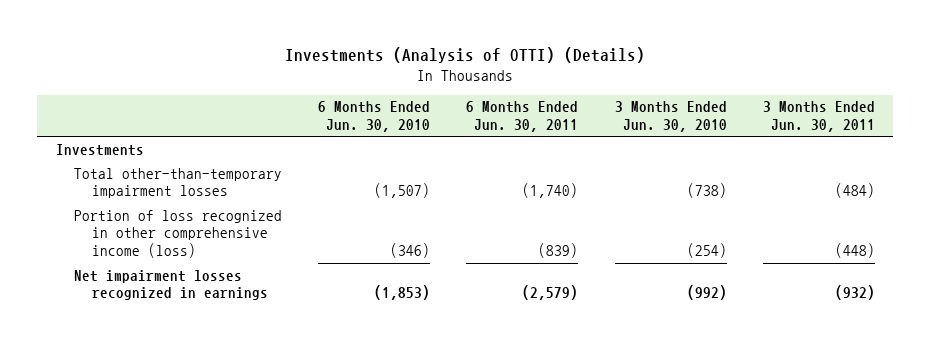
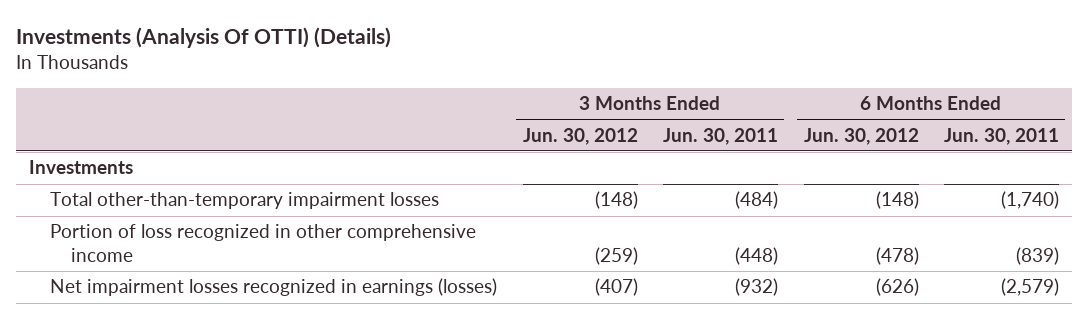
[285,47,646,64] Investments (Analysis of OTTI) (Details) -> [15,27,391,49] Investments (Analysis Of OTTI) (Details)
[318,101,431,133] 6 Months Ended Jun. 30, 2010 -> none
[614,101,727,133] 3 Months Ended Jun. 30, 2010 -> none
none -> [522,127,638,145] Jun. 30, 2012
none -> [803,127,919,145] Jun. 30, 2012
[73,209,282,259] Portion of loss recognized in other comprehensive income (loss) -> [50,224,477,262] Portion of loss recognized in other comprehensive income
[73,269,268,301] Net impairment losses recognized in earnings -> [50,278,498,297] Net impairment losses recognized in earnings (losses)

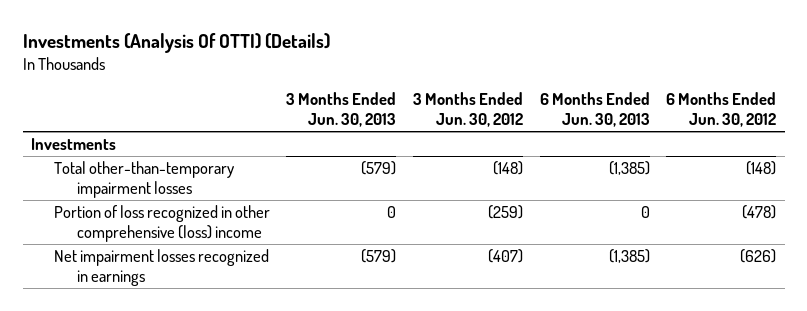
[663,127,779,145] Jun. 30, 2011 -> none
[944,127,1060,145] Jun. 30, 2011 -> none
none -> [286,91,397,128] 3 Months Ended Jun. 30, 2013
none -> [539,91,650,128] 6 Months Ended Jun. 30, 2013
[50,224,477,262] Portion of loss recognized in other comprehensive income -> [53,205,270,243] Portion of loss recognized in other comprehensive (loss) income
[50,278,498,297] Net impairment losses recognized in earnings (losses) -> [53,249,269,287] Net impairment losses recognized in earnings

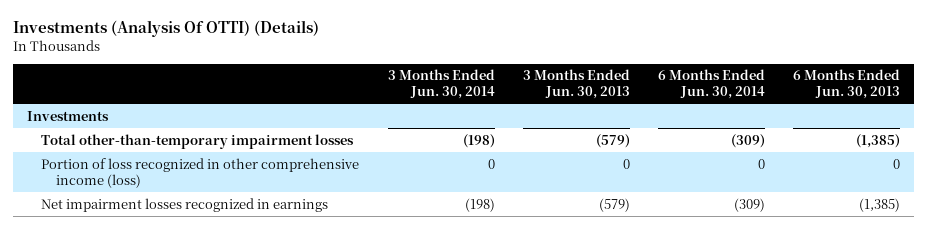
[413,91,524,128] 3 Months Ended Jun. 30, 2012 -> none
[666,91,777,128] 6 Months Ended Jun. 30, 2012 -> none
none -> [387,69,495,100] 3 Months Ended Jun. 30, 2014
none -> [657,69,765,100] 6 Months Ended Jun. 30, 2014
[53,205,270,243] Portion of loss recognized in other comprehensive (loss) income -> [41,157,360,188] Portion of loss recognized in other comprehensive income (loss)

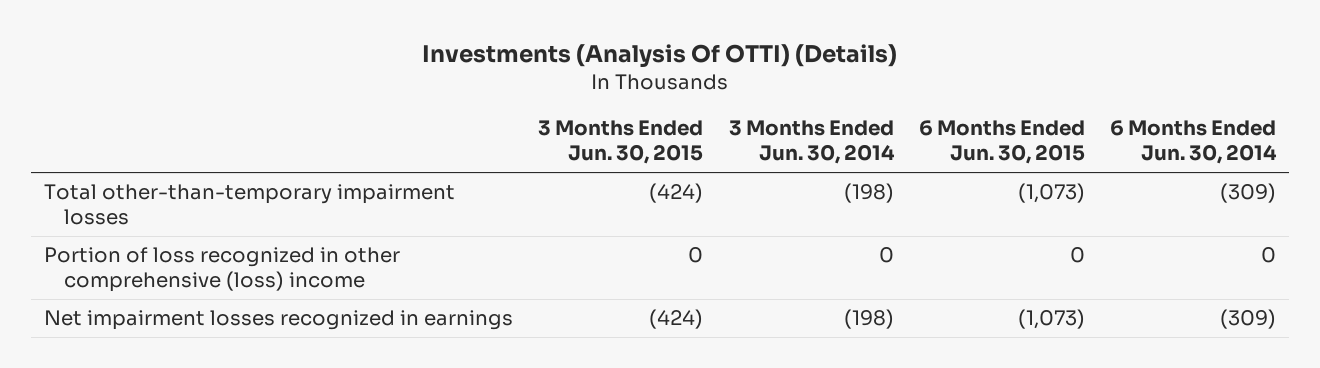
[522,69,630,100] 3 Months Ended Jun. 30, 2013 -> none
[793,69,901,100] 6 Months Ended Jun. 30, 2013 -> none
none -> [538,120,704,165] 3 Months Ended Jun. 30, 2015
none -> [918,120,1085,165] 6 Months Ended Jun. 30, 2015
[26,110,109,121] Investments -> none
[41,157,360,188] Portion of loss recognized in other comprehensive income (loss) -> [44,247,401,293] Portion of loss recognized in other comprehensive (loss) income

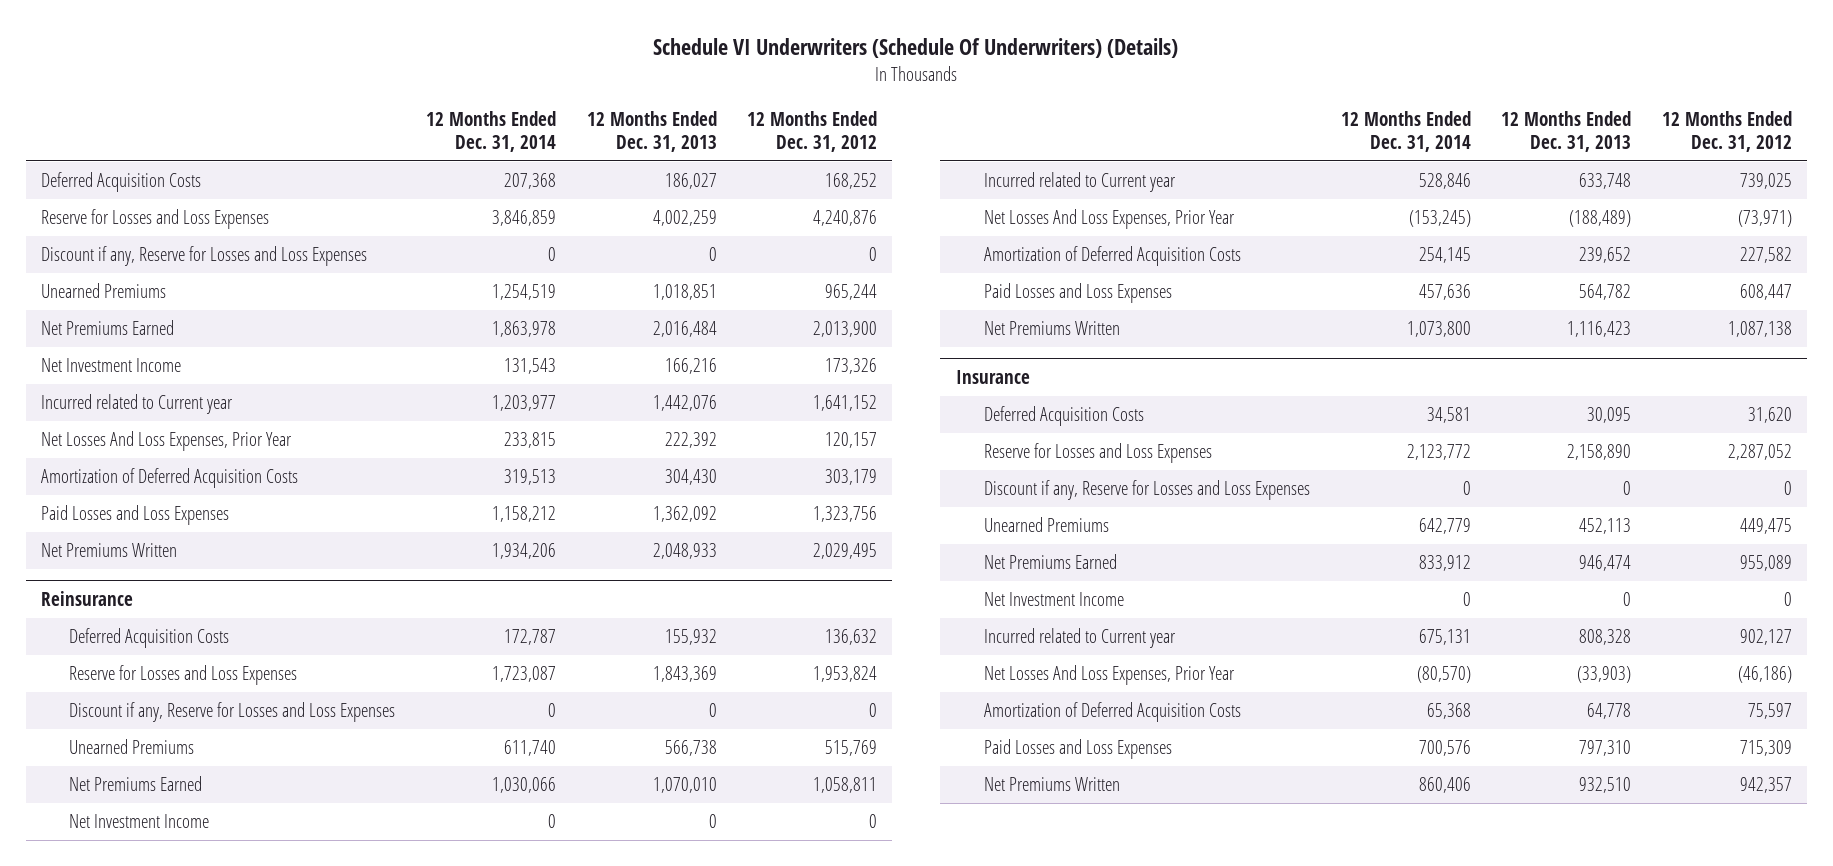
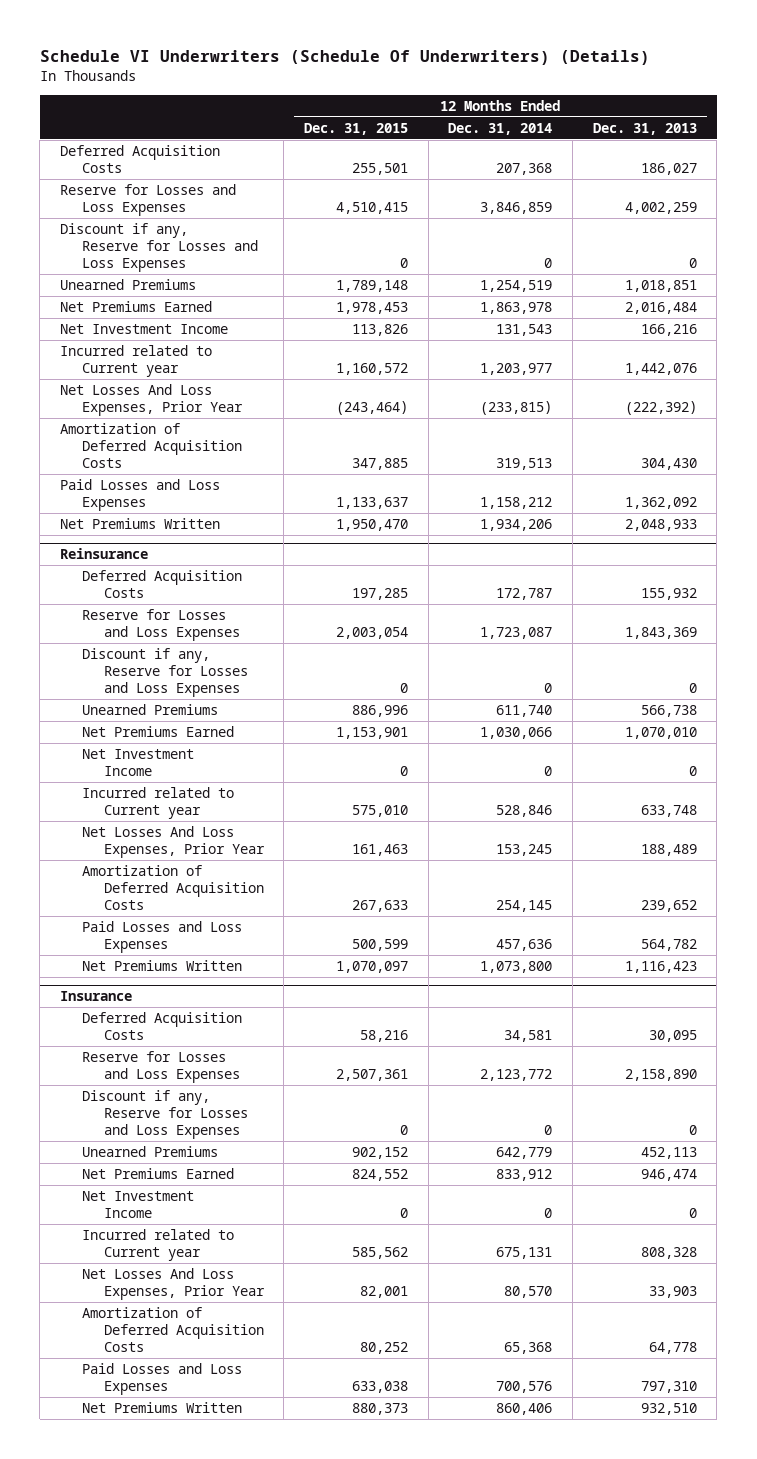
[747,111,878,152] 12 Months Ended Dec. 31, 2012 -> none
none -> [304,122,409,135] Dec. 31, 2015
[503,432,556,449] 233,815 -> [480,400,553,415] (233,815)
[664,432,717,449] 222,392 -> [624,400,697,415] (222,392)
[1408,210,1471,228] (153,245) -> [496,843,553,856] 153,245
[1569,210,1632,228] (188,489) -> [640,843,697,856] 188,489
[1416,666,1471,684] (80,570) -> [504,1285,553,1298] 80,570
[1577,666,1632,684] (33,903) -> [648,1285,697,1298] 33,903

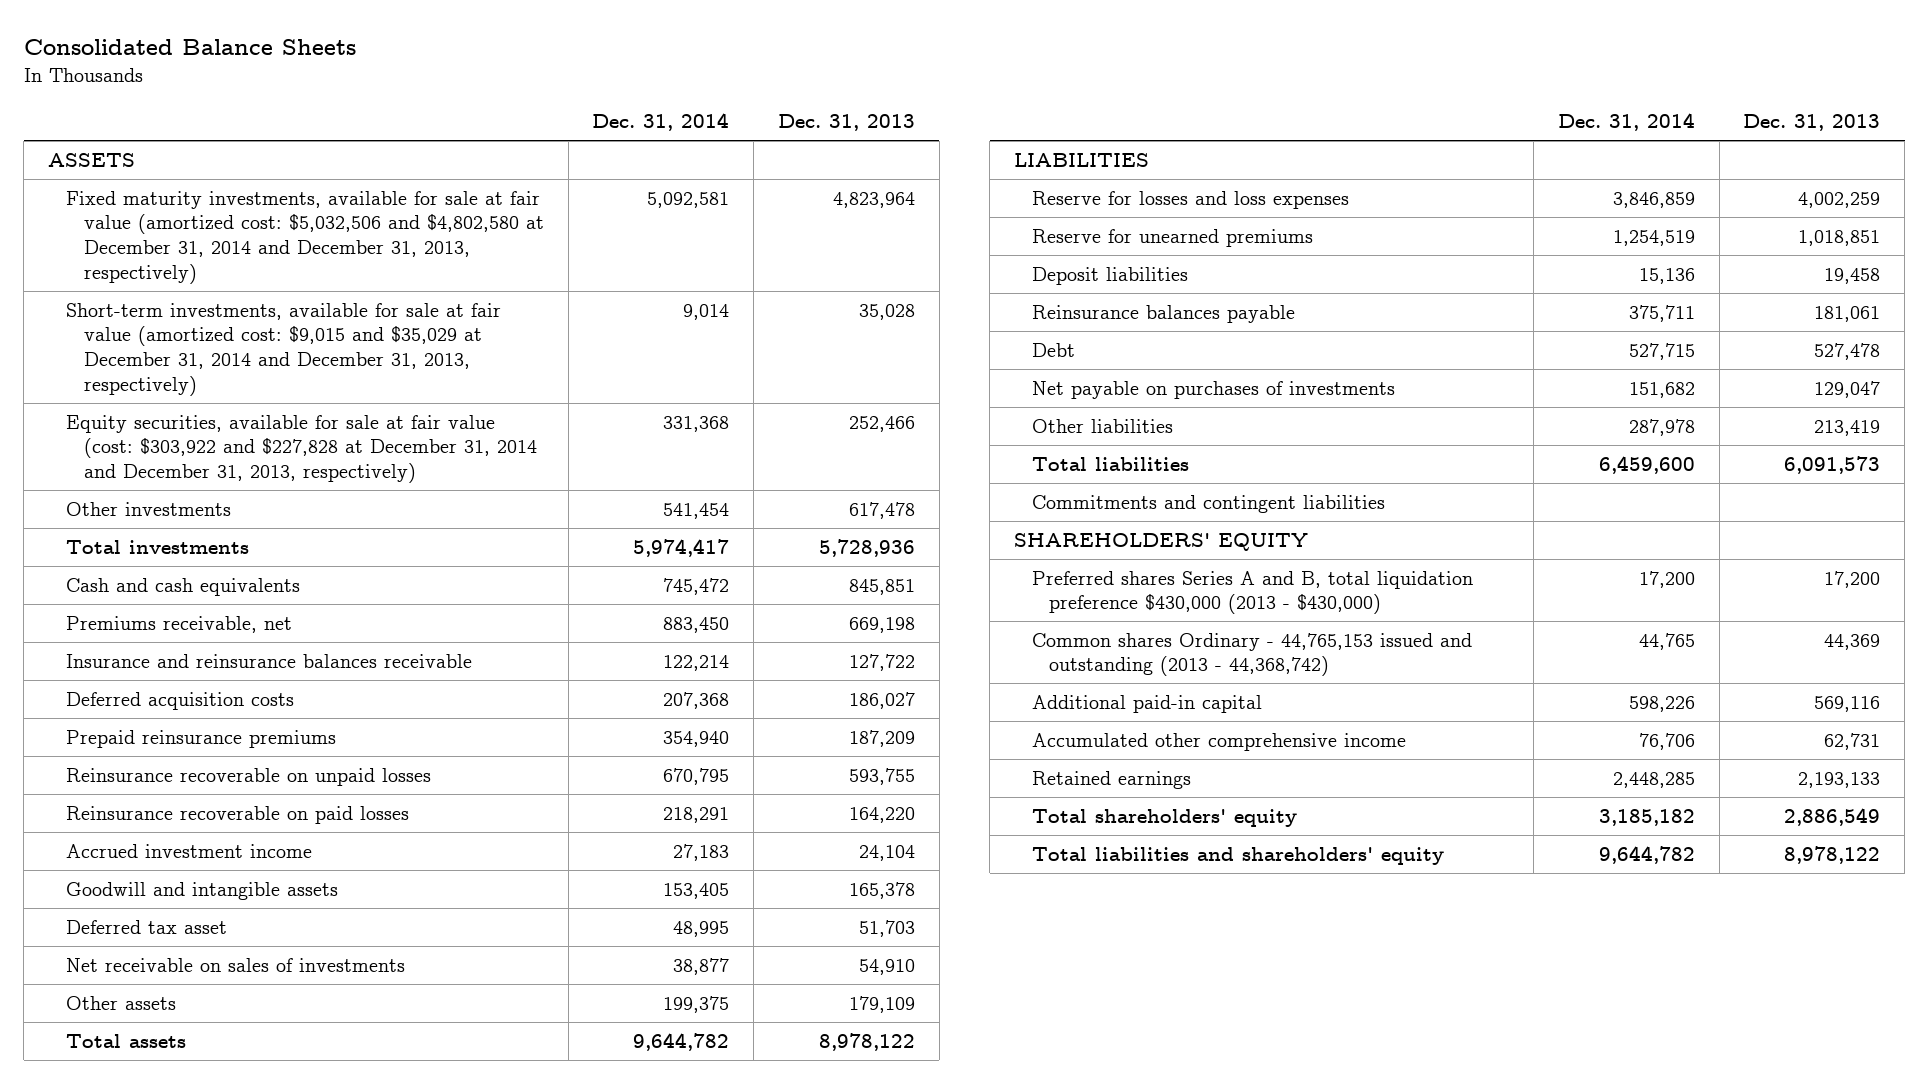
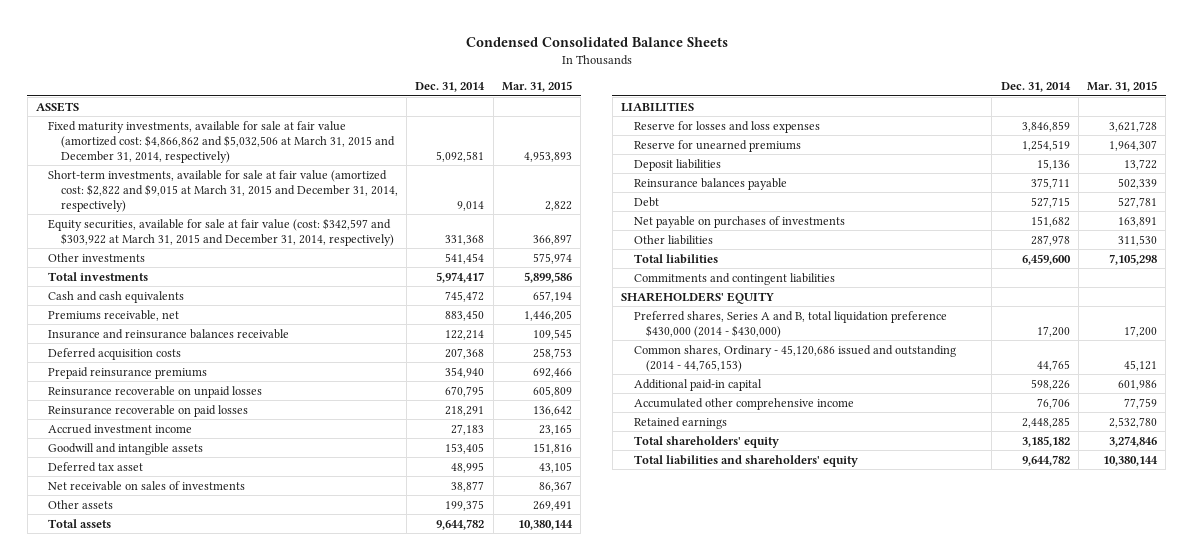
[23,39,356,56] Consolidated Balance Sheets -> [465,36,728,47] Condensed Consolidated Balance Sheets
[777,114,915,132] Dec. 31, 2013 -> none
none -> [501,81,572,93] Mar. 31, 2015
[66,190,544,284] Fixed maturity investments, available for sale at fair value (amortized cost: $5,032,506 and $4,802,580 at December 31, 2014 and December 31, 2013, respectively) -> [48,120,395,163] Fixed maturity investments, available for sale at fair value (amortized cost: $4,866,862 and $5,032,506 at March 31, 2015 and December 31, 2014, respectively)
[66,302,502,396] Short-term investments, available for sale at fair value (amortized cost: $9,015 and $35,029 at December 31, 2014 and December 31, 2013, respectively) -> [48,169,398,212] Short-term investments, available for sale at fair value (amortized cost: $2,822 and $9,015 at March 31, 2015 and December 31, 2014, respectively)
[66,414,537,484] Equity securities, available for sale at fair value (cost: $303,922 and $227,828 at December 31, 2014 and December 31, 2013, respectively) -> [48,217,394,246] Equity securities, available for sale at fair value (cost: $342,597 and $303,922 at March 31, 2015 and December 31, 2014, respectively)
[1031,570,1473,615] Preferred shares Series A and B, total liquidation preference $430,000 (2013 - $430,000) -> [633,310,947,338] Preferred shares, Series A and B, total liquidation preference $430,000 (2014 - $430,000)
[1031,632,1472,677] Common shares Ordinary - 44,765,153 issued and outstanding (2013 - 44,368,742) -> [633,344,956,372] Common shares, Ordinary - 45,120,686 issued and outstanding (2014 - 44,765,153)

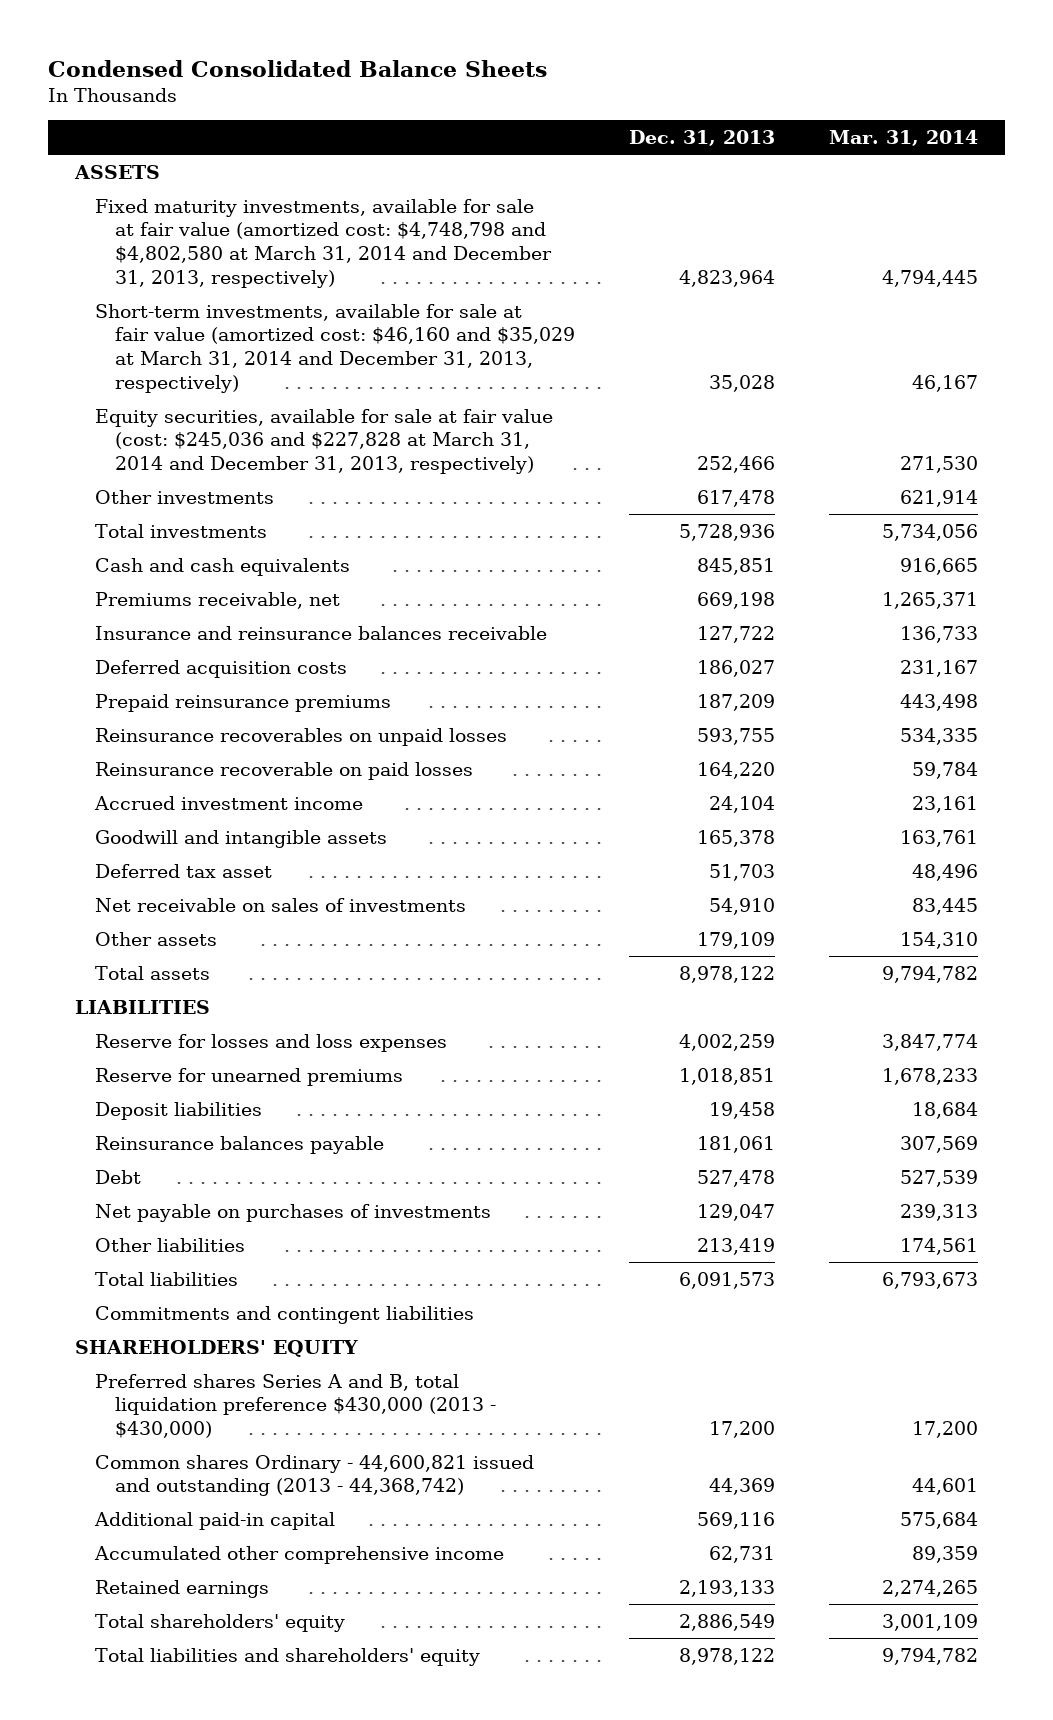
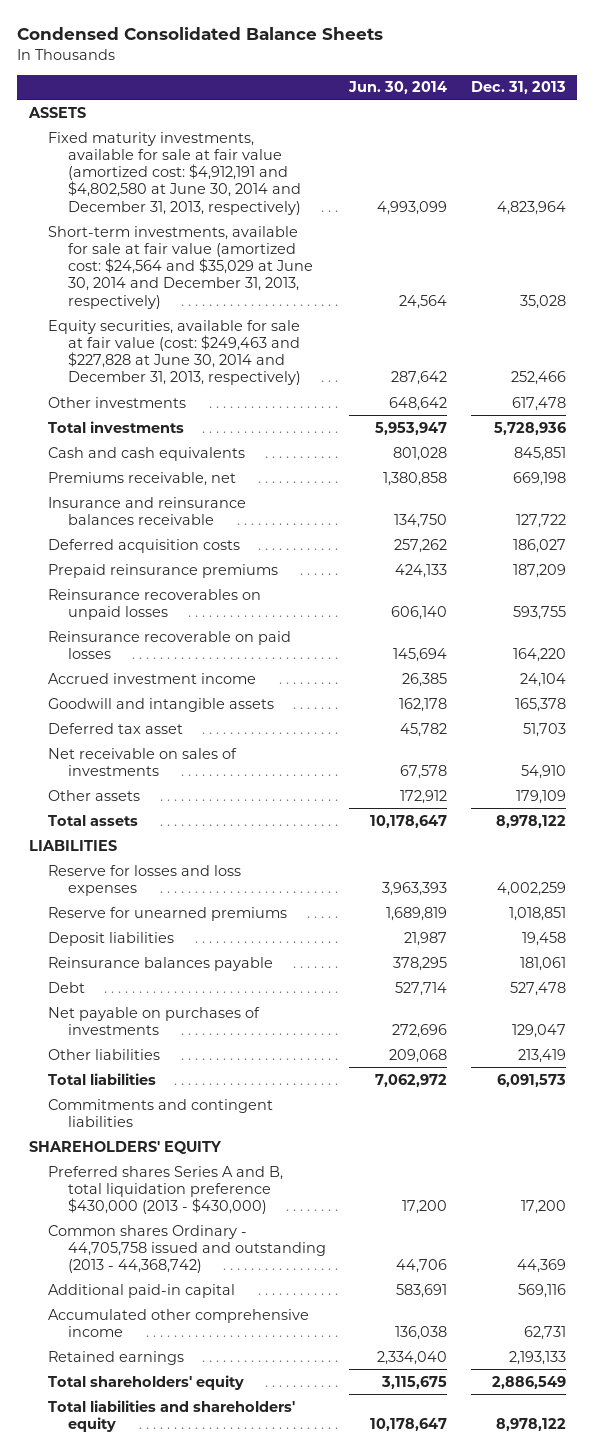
[829,129,979,146] Mar. 31, 2014 -> none
none -> [348,81,448,95] Jun. 30, 2014
[94,198,552,288] Fixed maturity investments, available for sale at fair value (amortized cost: $4,748,798 and $4,802,580 at March 31, 2014 and December 31, 2013, respectively) -> [48,131,301,215] Fixed maturity investments, available for sale at fair value (amortized cost: $4,912,191 and $4,802,580 at June 30, 2014 and December 31, 2013, respectively)
[94,303,575,393] Short-term investments, available for sale at fair value (amortized cost: $46,160 and $35,029 at March 31, 2014 and December 31, 2013, respectively) -> [48,225,313,309] Short-term investments, available for sale at fair value (amortized cost: $24,564 and $35,029 at June 30, 2014 and December 31, 2013, respectively)
[94,408,553,475] Equity securities, available for sale at fair value (cost: $245,036 and $227,828 at March 31, 2014 and December 31, 2013, respectively) -> [48,319,301,386] Equity securities, available for sale at fair value (cost: $249,463 and $227,828 at June 30, 2014 and December 31, 2013, respectively)
[94,1454,534,1497] Common shares Ordinary - 44,600,821 issued and outstanding (2013 - 44,368,742) -> [48,1224,326,1274] Common shares Ordinary - 44,705,758 issued and outstanding (2013 - 44,368,742)

